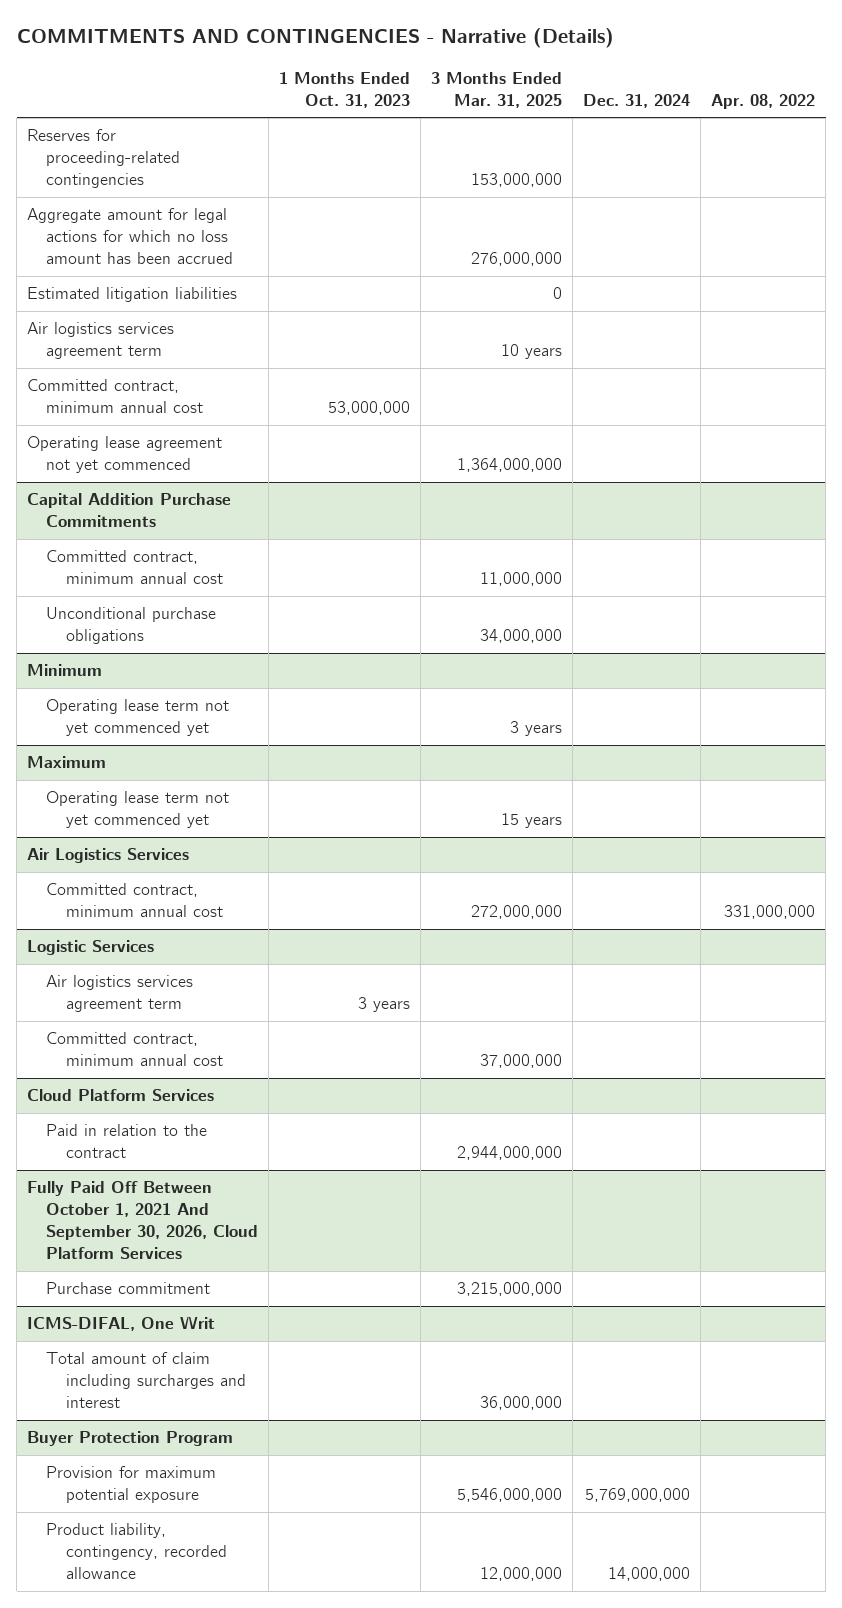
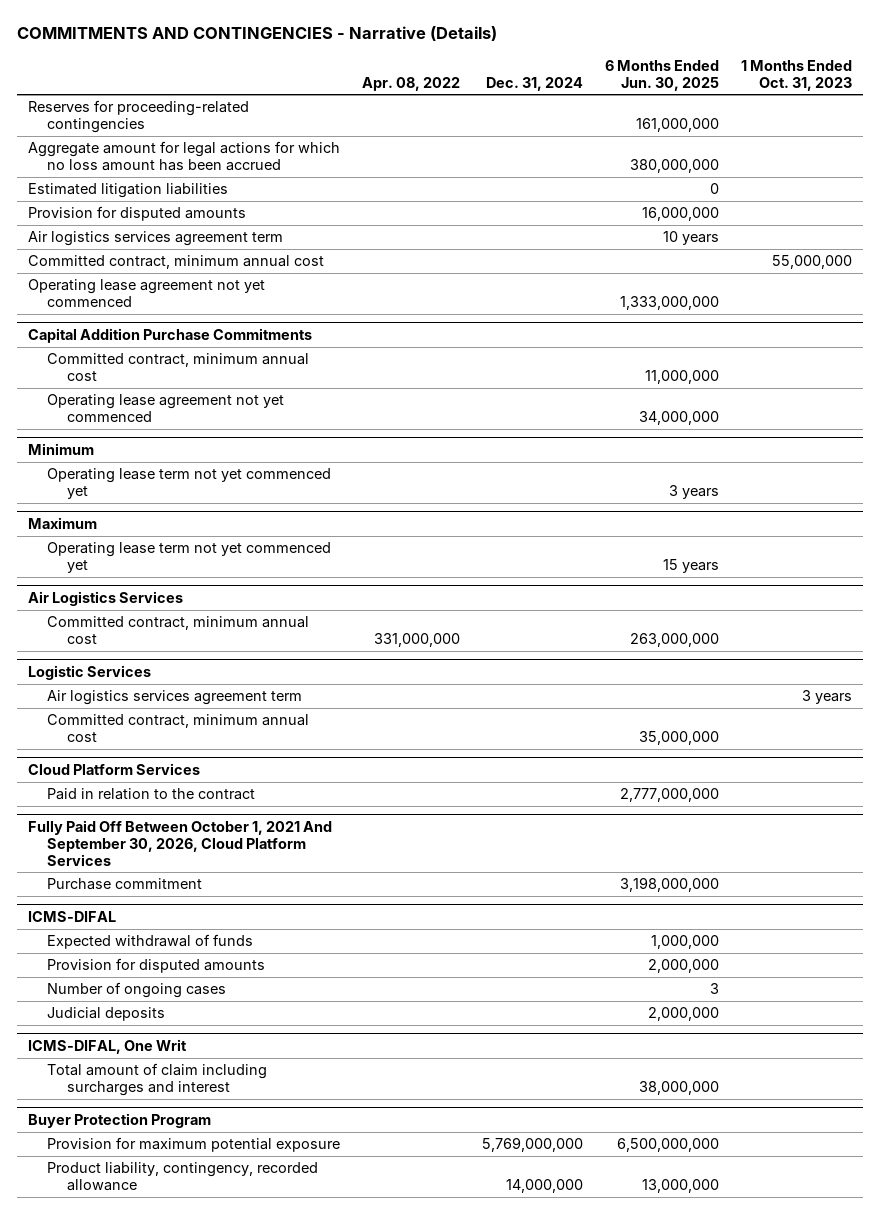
[431,71,563,108] 3 Months Ended Mar. 31, 2025 -> none
none -> [605,59,720,91] 6 Months Ended Jun. 30, 2025
none -> [27,206,246,222] Provision for disputed amounts
[328,401,411,416] 53,000,000 -> [772,255,853,270] 55,000,000
[46,607,217,645] Unconditional purchase obligations -> none
none -> [47,394,285,423] Operating lease agreement not yet commenced
none -> [27,910,116,922] ICMS-DIFAL
none -> [47,934,254,950] Expected withdrawal of funds
none -> [47,958,266,974] Provision for disputed amounts
none -> [47,982,227,999] Number of ongoing cases
none -> [47,1007,166,1022] Judicial deposits

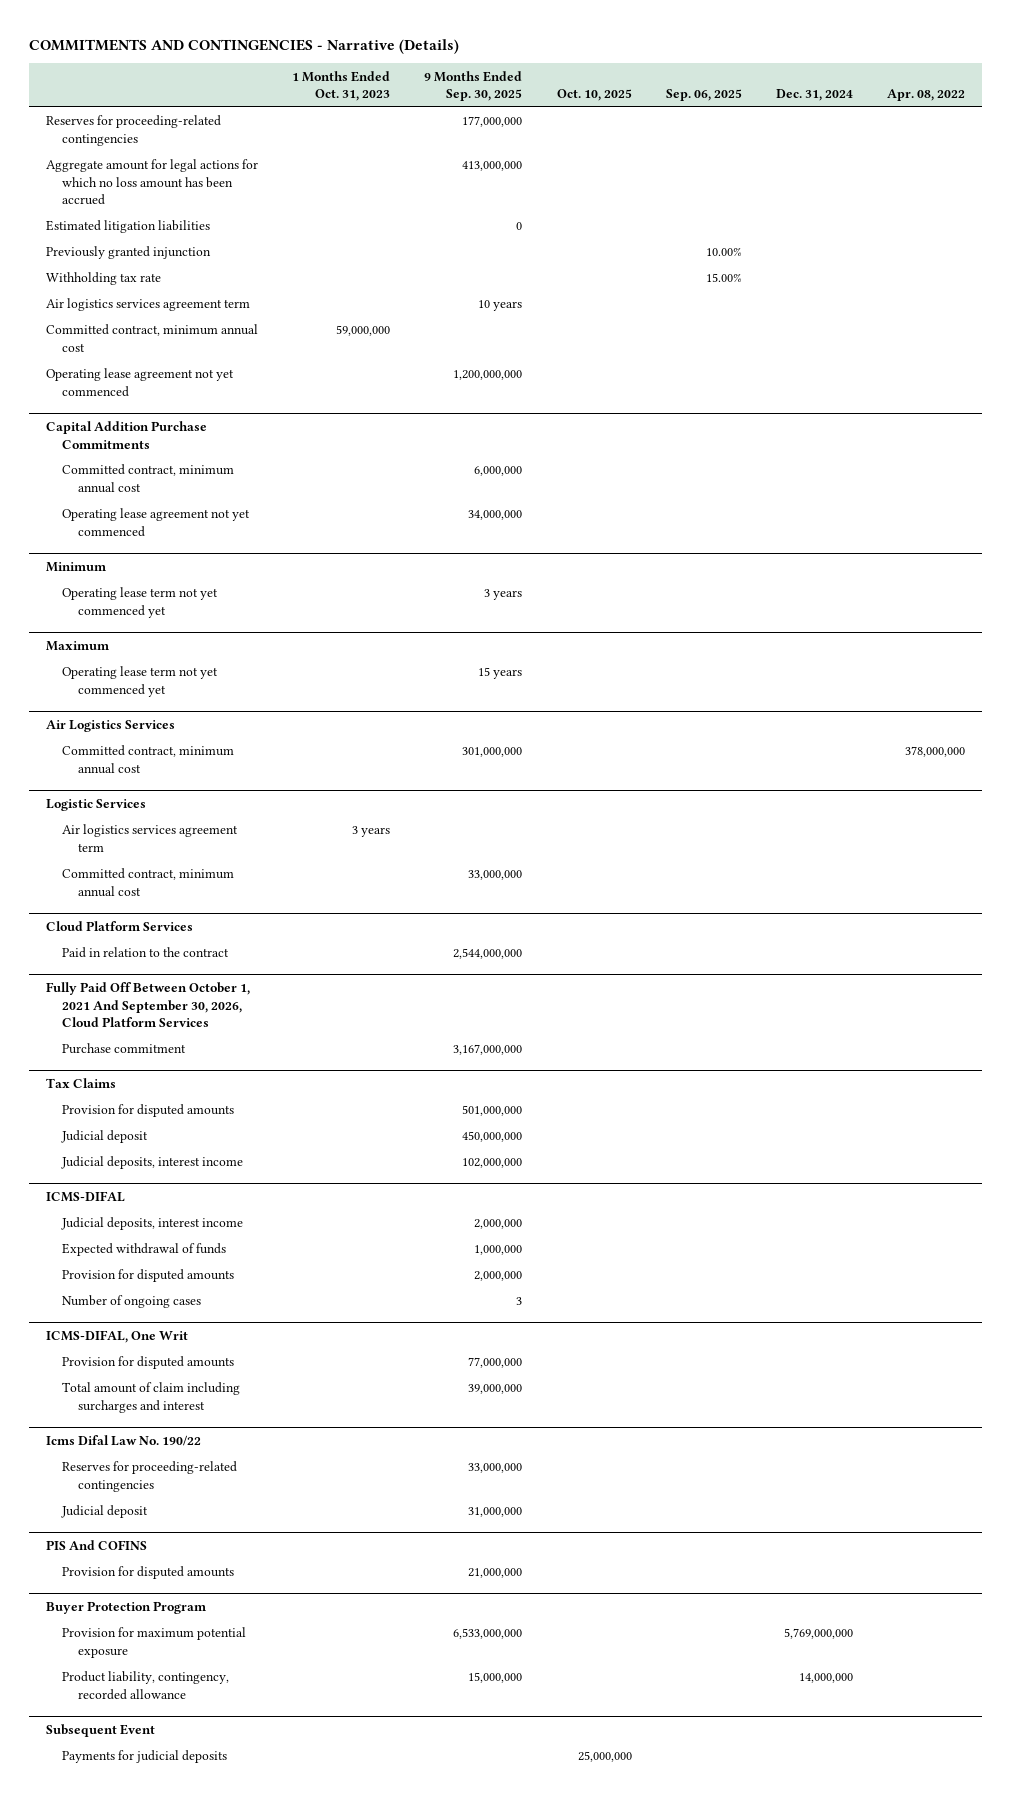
[605,59,720,91] 6 Months Ended Jun. 30, 2025 -> none
none -> [424,70,523,102] 9 Months Ended Sep. 30, 2025
none -> [556,89,632,102] Oct. 10, 2025
none -> [665,89,742,102] Sep. 06, 2025
[27,206,246,222] Provision for disputed amounts -> none
none -> [45,246,211,260] Previously granted injunction
none -> [45,272,161,286] Withholding tax rate
[772,255,853,270] 55,000,000 -> [336,325,391,337] 59,000,000
[374,633,461,648] 331,000,000 -> [905,746,966,758] 378,000,000
none -> [45,1078,116,1089] Tax Claims
none -> [62,1104,235,1118] Provision for disputed amounts
none -> [61,1130,149,1144] Judicial deposit
none -> [61,1156,244,1170] Judicial deposits, interest income
none -> [61,1217,244,1231] Judicial deposits, interest income
[47,1007,166,1022] Judicial deposits -> none
none -> [62,1356,235,1370] Provision for disputed amounts
none -> [45,1435,201,1447] Icms Difal Law No. 190/22
none -> [62,1461,238,1492] Reserves for proceeding-related contingencies
none -> [61,1505,149,1519] Judicial deposit
none -> [45,1540,147,1551] PIS And COFINS
none -> [62,1566,235,1580] Provision for disputed amounts
none -> [45,1724,155,1738] Subsequent Event
none -> [62,1750,228,1764] Payments for judicial deposits

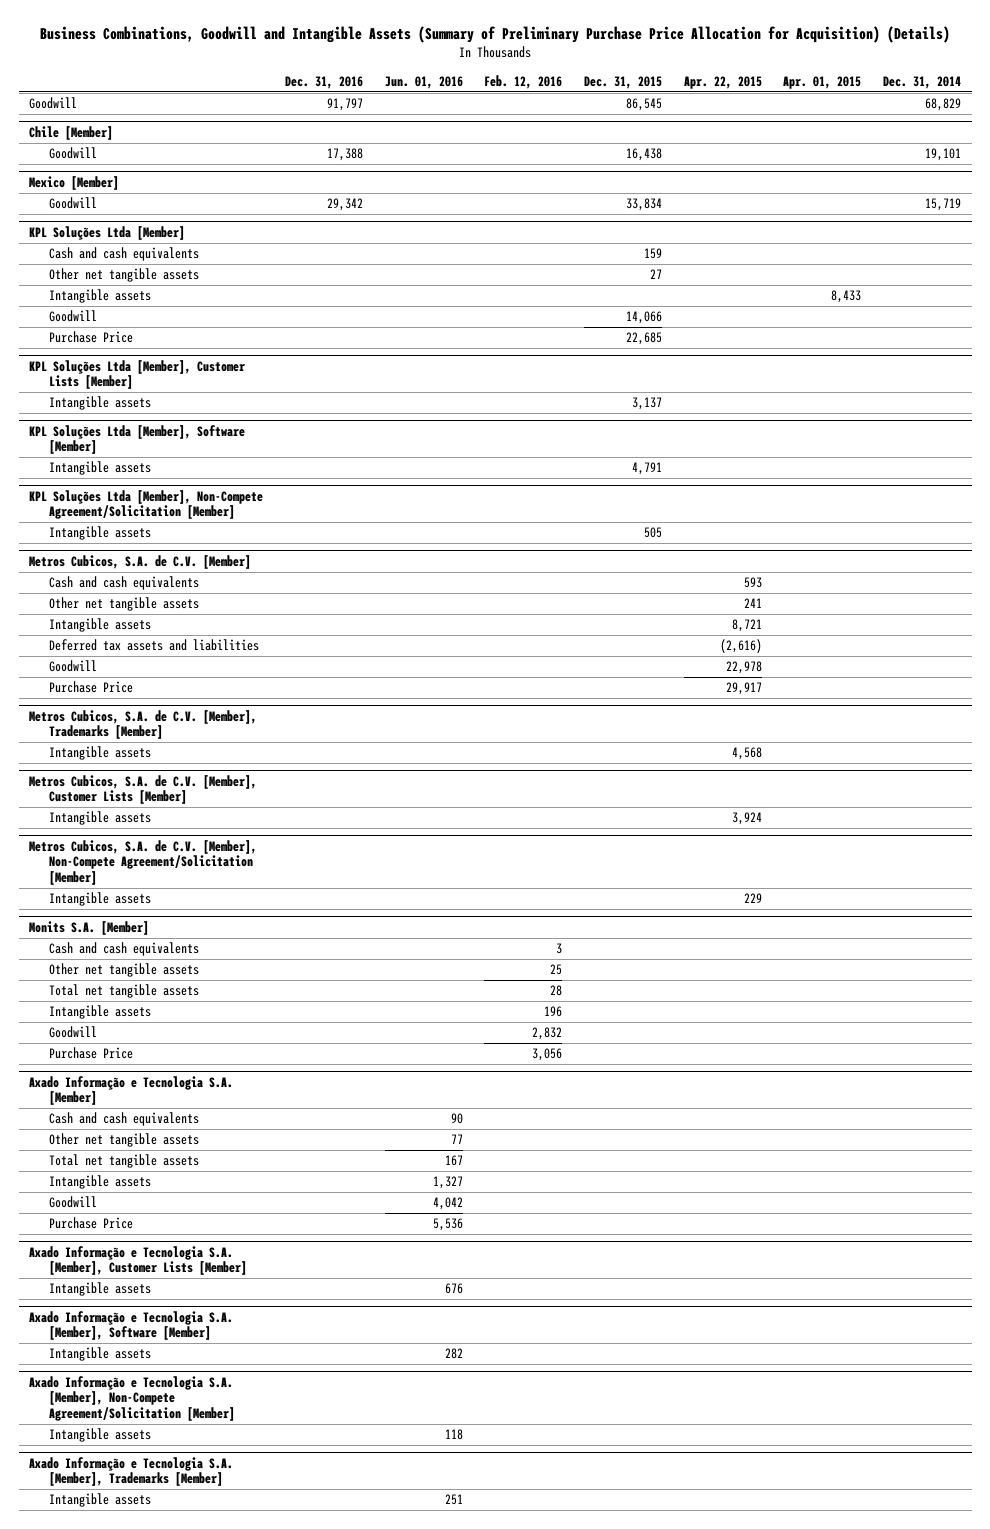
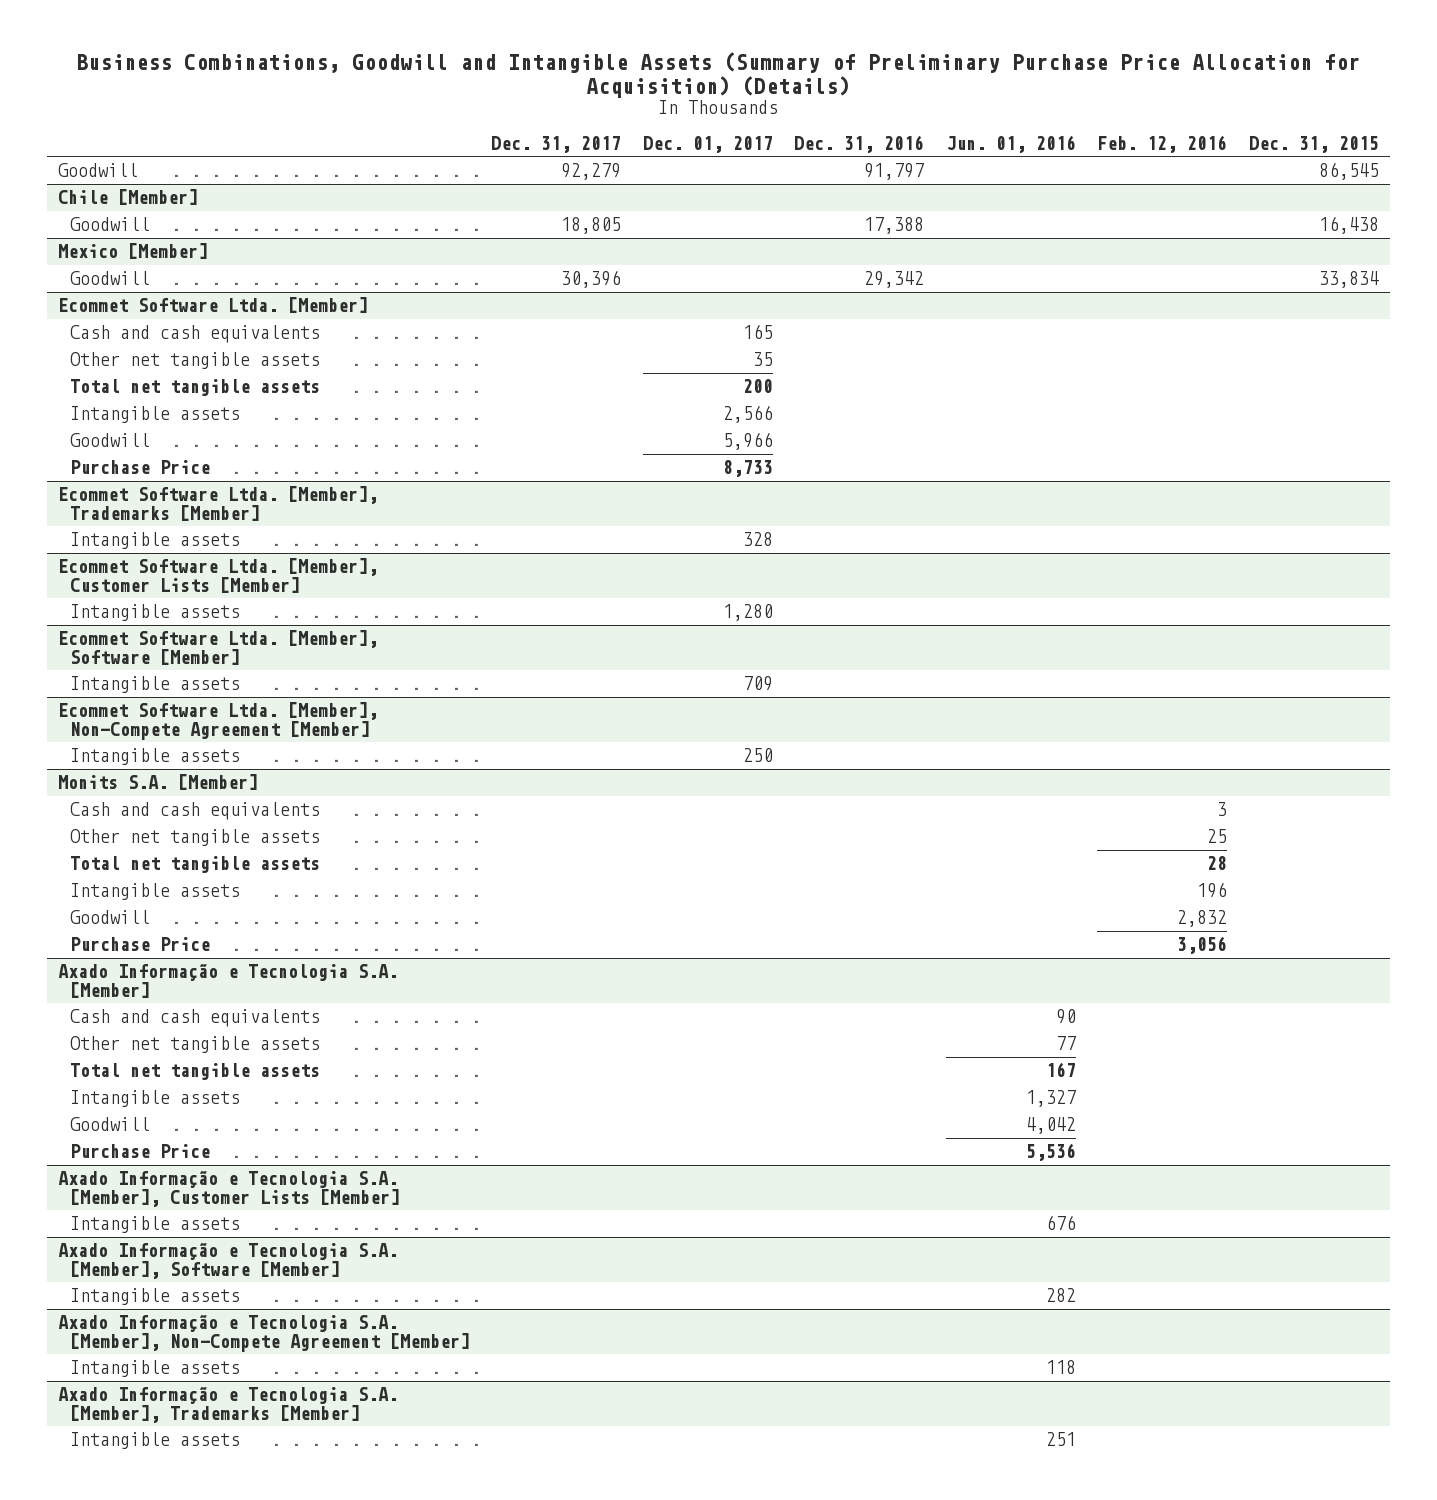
[683,75,762,89] Apr. 22, 2015 -> none
[783,75,862,89] Apr. 01, 2015 -> none
[882,75,961,89] Dec. 31, 2014 -> none
none -> [491,135,622,153] Dec. 31, 2017
none -> [642,135,773,153] Dec. 01, 2017
[29,225,186,240] KPL Soluções Ltda [Member] -> none
[49,247,200,262] Cash and cash equivalents -> none
[49,268,200,283] Other net tangible assets -> none
[49,289,152,304] Intangible assets -> none
[49,310,98,323] Goodwill -> none
[49,331,134,344] Purchase Price -> none
[29,359,246,390] KPL Soluções Ltda [Member], Customer Lists [Member] -> none
[49,396,152,411] Intangible assets -> none
[29,424,246,455] KPL Soluções Ltda [Member], Software [Member] -> none
[49,461,152,476] Intangible assets -> none
[29,489,264,520] KPL Soluções Ltda [Member], Non-Compete Agreement/Solicitation [Member] -> none
[49,526,152,541] Intangible assets -> none
[29,554,252,569] Metros Cubicos, S.A. de C.V. [Member] -> none
[49,576,200,591] Cash and cash equivalents -> none
[49,597,200,612] Other net tangible assets -> none
[49,618,152,633] Intangible assets -> none
[49,639,260,652] Deferred tax assets and liabilities -> none
[49,660,98,673] Goodwill -> none
[49,681,134,694] Purchase Price -> none
[29,709,258,740] Metros Cubicos, S.A. de C.V. [Member], Trademarks [Member] -> none
[49,746,152,761] Intangible assets -> none
[29,774,258,805] Metros Cubicos, S.A. de C.V. [Member], Customer Lists [Member] -> none
[49,811,152,826] Intangible assets -> none
[29,839,258,885] Metros Cubicos, S.A. de C.V. [Member], Non-Compete Agreement/Solicitation [Member] -> none
[49,892,152,907] Intangible assets -> none
none -> [57,297,368,314] Ecommet Software Ltda. [Member]
none -> [69,325,320,344] Cash and cash equivalents
none -> [69,352,320,370] Other net tangible assets
none -> [69,379,320,397] Total net tangible assets
none -> [69,406,240,424] Intangible assets
none -> [69,433,150,448] Goodwill
none -> [69,460,210,475] Purchase Price
none -> [57,486,378,521] Ecommet Software Ltda. [Member], Trademarks [Member]
none -> [69,532,240,550] Intangible assets
none -> [57,558,378,593] Ecommet Software Ltda. [Member], Customer Lists [Member]
none -> [69,604,240,622] Intangible assets
none -> [57,630,378,665] Ecommet Software Ltda. [Member], Software [Member]
none -> [69,676,240,694] Intangible assets
none -> [57,702,378,740] Ecommet Software Ltda. [Member], Non-Compete Agreement [Member]
none -> [69,748,240,766] Intangible assets
[29,1375,236,1421] Axado Informação e Tecnologia S.A. [Member], Non-Compete Agreement/Solicitation [Member] -> [57,1315,470,1352] Axado Informação e Tecnologia S.A. [Member], Non-Compete Agreement [Member]

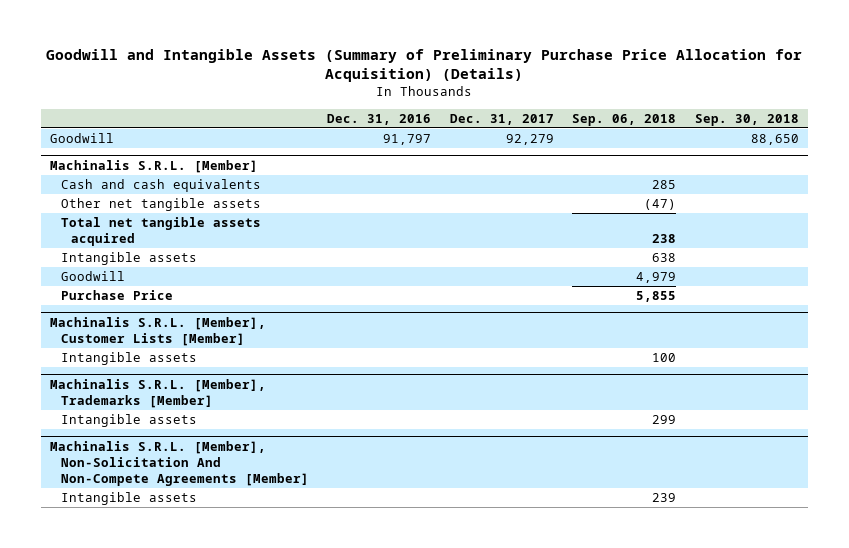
[76,52,1361,98] Business Combinations, Goodwill and Intangible Assets (Summary of Preliminary Purchase Price Allocation for Acquisition) (Details) -> [46,49,803,83] Goodwill and Intangible Assets (Summary of Preliminary Purchase Price Allocation for Acquisition) (Details)
[642,135,773,153] Dec. 01, 2017 -> none
[945,134,1076,153] Jun. 01, 2016 -> none
[1097,134,1228,153] Feb. 12, 2016 -> none
[1248,135,1379,153] Dec. 31, 2015 -> none
none -> [572,113,677,126] Sep. 06, 2018
none -> [694,113,799,126] Sep. 30, 2018
[57,189,198,206] Chile [Member] -> none
[69,217,150,232] Goodwill -> none
[57,243,208,260] Mexico [Member] -> none
[69,271,150,286] Goodwill -> none
[57,297,368,314] Ecommet Software Ltda. [Member] -> none
[69,325,320,344] Cash and cash equivalents -> none
[69,352,320,370] Other net tangible assets -> none
[69,379,320,397] Total net tangible assets -> none
[69,406,240,424] Intangible assets -> none
[69,433,150,448] Goodwill -> none
[69,460,210,475] Purchase Price -> none
[57,486,378,521] Ecommet Software Ltda. [Member], Trademarks [Member] -> none
[69,532,240,550] Intangible assets -> none
[57,558,378,593] Ecommet Software Ltda. [Member], Customer Lists [Member] -> none
[69,604,240,622] Intangible assets -> none
[57,630,378,665] Ecommet Software Ltda. [Member], Software [Member] -> none
[69,676,240,694] Intangible assets -> none
[57,702,378,740] Ecommet Software Ltda. [Member], Non-Compete Agreement [Member] -> none
[69,748,240,766] Intangible assets -> none
[57,774,258,791] Monits S.A. [Member] -> none
[69,802,320,821] Cash and cash equivalents -> none
[69,829,320,847] Other net tangible assets -> none
[69,856,320,874] Total net tangible assets -> none
[69,883,240,901] Intangible assets -> none
[69,910,150,925] Goodwill -> none
[69,937,210,952] Purchase Price -> none
[57,964,398,998] Axado Informação e Tecnologia S.A. [Member] -> none
[69,1009,320,1028] Cash and cash equivalents -> none
[69,1036,320,1054] Other net tangible assets -> none
[69,1063,320,1081] Total net tangible assets -> none
[69,1090,240,1108] Intangible assets -> none
[69,1117,150,1132] Goodwill -> none
[69,1144,210,1159] Purchase Price -> none
[57,1171,400,1207] Axado Informação e Tecnologia S.A. [Member], Customer Lists [Member] -> none
[69,1216,240,1234] Intangible assets -> none
[57,1243,398,1279] Axado Informação e Tecnologia S.A. [Member], Software [Member] -> none
[69,1288,240,1306] Intangible assets -> none
[57,1315,470,1352] Axado Informação e Tecnologia S.A. [Member], Non-Compete Agreement [Member] -> none
[69,1360,240,1378] Intangible assets -> none
[57,1387,398,1423] Axado Informação e Tecnologia S.A. [Member], Trademarks [Member] -> none
[69,1432,240,1450] Intangible assets -> none
none -> [50,159,259,173] Machinalis S.R.L. [Member]
none -> [60,178,261,192] Cash and cash equivalents
none -> [60,197,261,211] Other net tangible assets
none -> [60,216,261,246] Total net tangible assets acquired
none -> [60,251,197,265] Intangible assets
none -> [60,270,125,281] Goodwill
none -> [60,289,173,300] Purchase Price
none -> [50,316,267,346] Machinalis S.R.L. [Member], Customer Lists [Member]
none -> [60,351,197,365] Intangible assets
none -> [50,378,267,408] Machinalis S.R.L. [Member], Trademarks [Member]
none -> [60,413,197,427] Intangible assets
none -> [50,440,309,486] Machinalis S.R.L. [Member], Non-Solicitation And Non-Compete Agreements [Member]
none -> [60,491,197,505] Intangible assets

